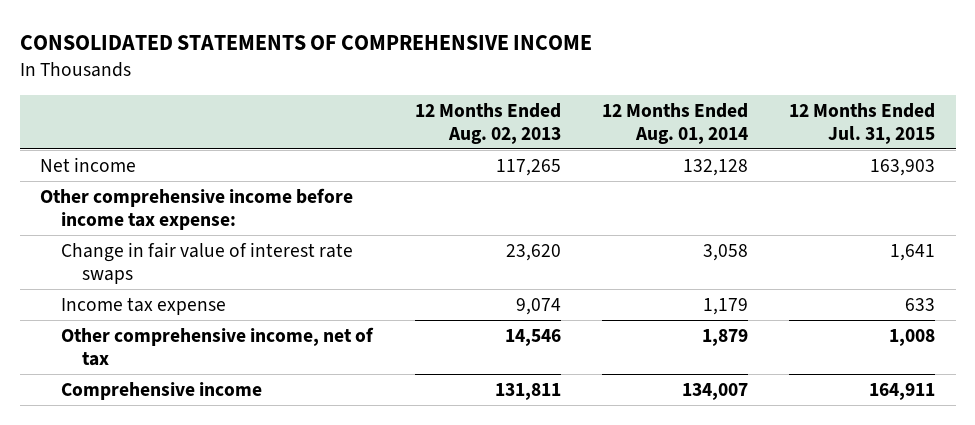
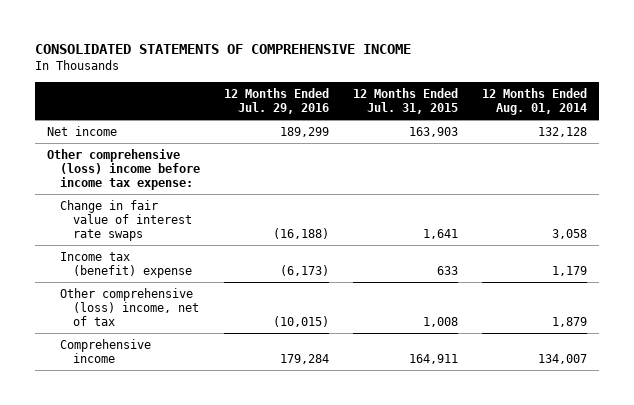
[414,102,561,144] 12 Months Ended Aug. 02, 2013 -> none
none -> [223,87,329,114] 12 Months Ended Jul. 29, 2016
[40,187,354,230] Other comprehensive income before income tax expense: -> [46,149,200,190] Other comprehensive (loss) income before income tax expense:
[61,296,227,315] Income tax expense -> [59,252,192,279] Income tax (benefit) expense
[61,326,375,366] Other comprehensive income, net of tax -> [59,288,199,326] Other comprehensive (loss) income, net of tax

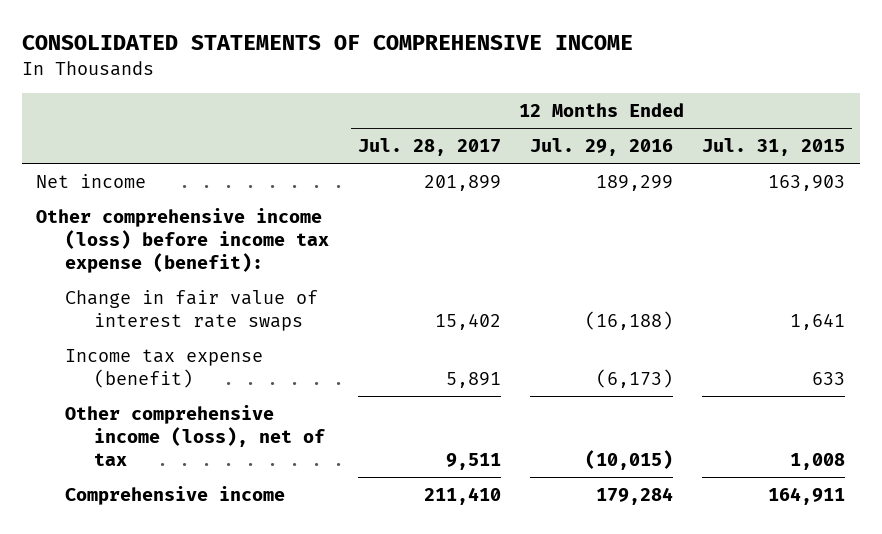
[482,87,588,115] 12 Months Ended Aug. 01, 2014 -> none
none -> [358,138,502,157] Jul. 28, 2017
[46,149,200,190] Other comprehensive (loss) income before income tax expense: -> [36,208,330,273] Other comprehensive income (loss) before income tax expense (benefit):
[59,252,192,279] Income tax (benefit) expense -> [65,349,264,388] Income tax expense (benefit)
[59,288,199,326] Other comprehensive (loss) income, net of tax -> [65,405,325,466] Other comprehensive income (loss), net of tax

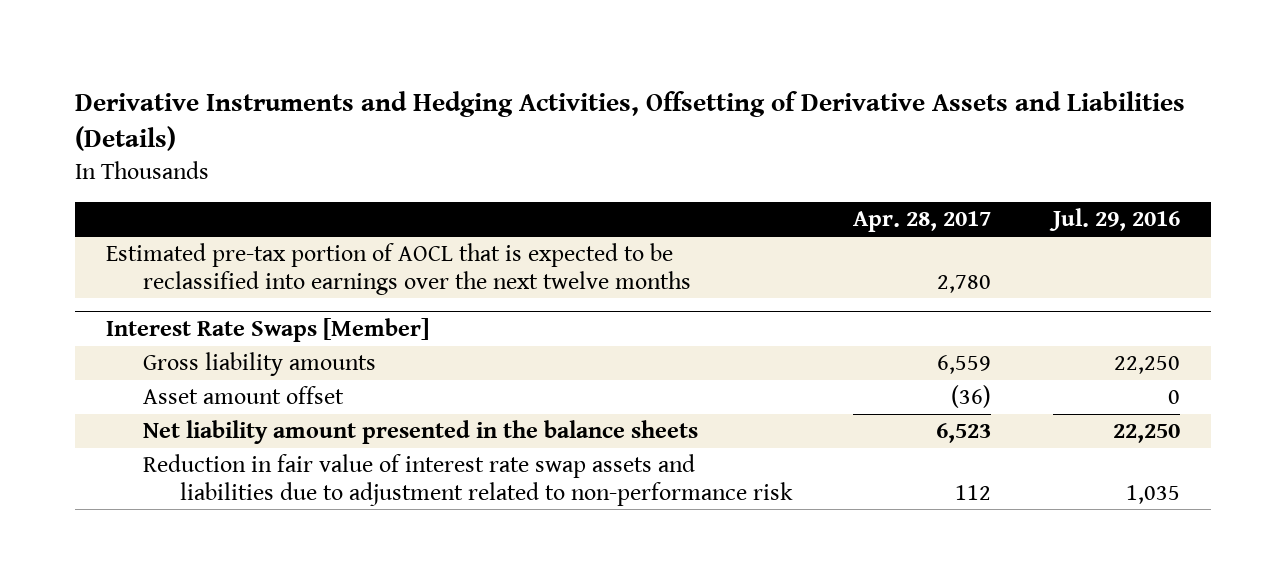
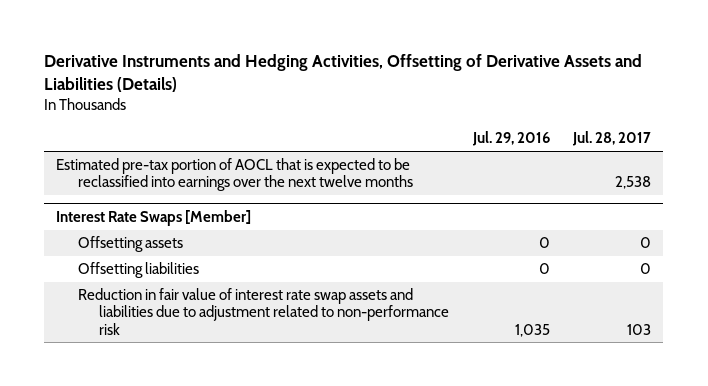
[853,211,992,233] Apr. 28, 2017 -> none
none -> [572,131,652,147] Jul. 28, 2017
[142,352,376,377] Gross liability amounts -> none
[142,420,698,445] Net liability amount presented in the balance sheets -> none
none -> [77,236,183,253] Offsetting assets
[142,386,344,405] Asset amount offset -> [77,262,199,279] Offsetting liabilities

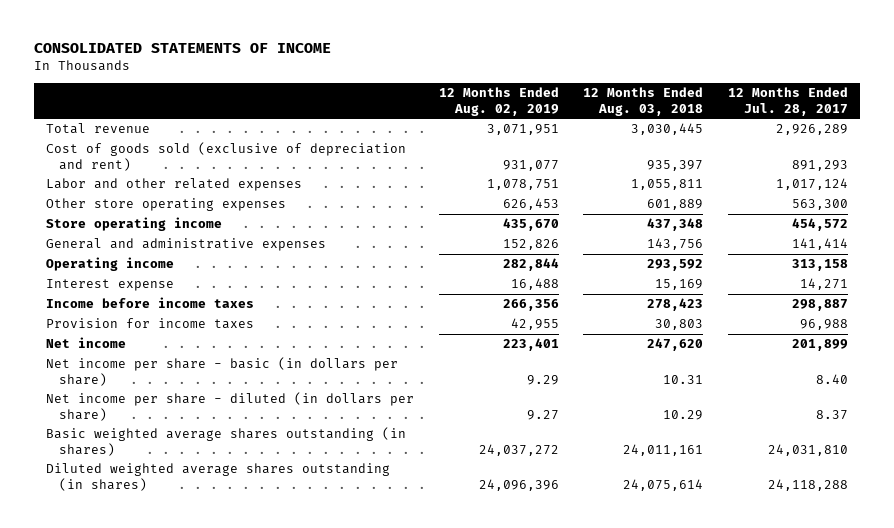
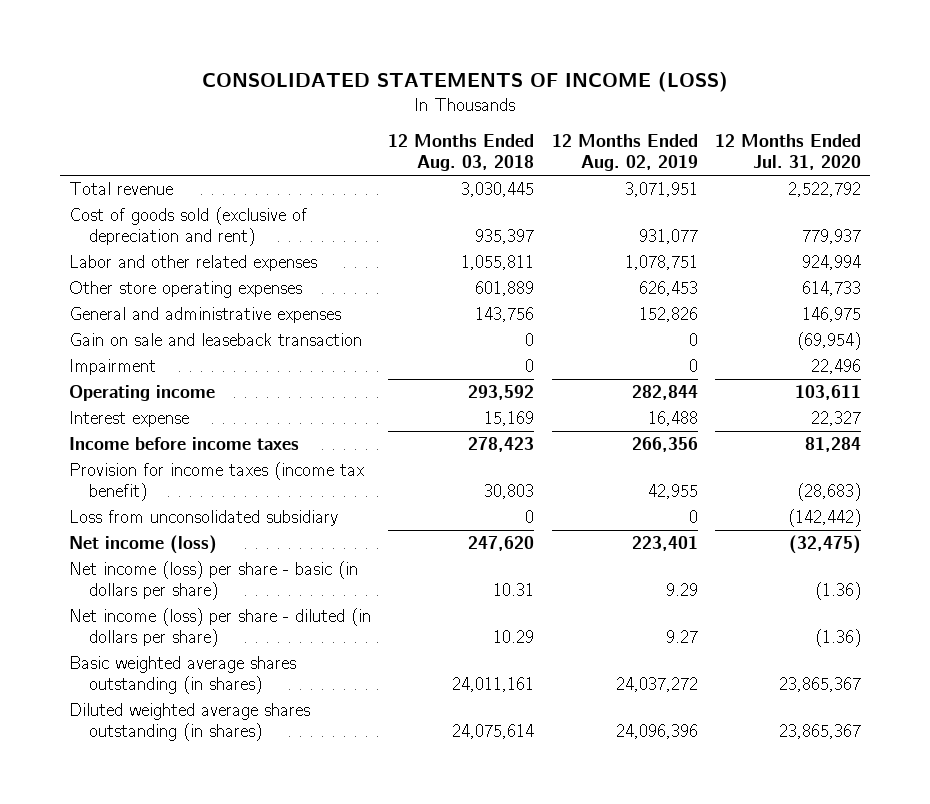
[33,43,331,54] CONSOLIDATED STATEMENTS OF INCOME -> [202,72,729,93] CONSOLIDATED STATEMENTS OF INCOME (LOSS)
[727,87,848,117] 12 Months Ended Jul. 28, 2017 -> none
none -> [715,134,862,171] 12 Months Ended Jul. 31, 2020
[46,217,223,232] Store operating income -> none
none -> [69,332,363,346] Gain on sale and leaseback transaction
none -> [69,358,157,375] Impairment
[46,318,255,330] Provision for income taxes -> [69,461,365,501] Provision for income taxes (income tax benefit)
none -> [69,509,339,526] Loss from unconsolidated subsidiary
[46,337,127,349] Net income -> [69,534,218,554] Net income (loss)
[46,357,399,387] Net income per share - basic (in dollars per share) -> [69,560,359,600] Net income (loss) per share - basic (in dollars per share)
[46,392,415,422] Net income per share - diluted (in dollars per share) -> [69,607,372,647] Net income (loss) per share - diluted (in dollars per share)

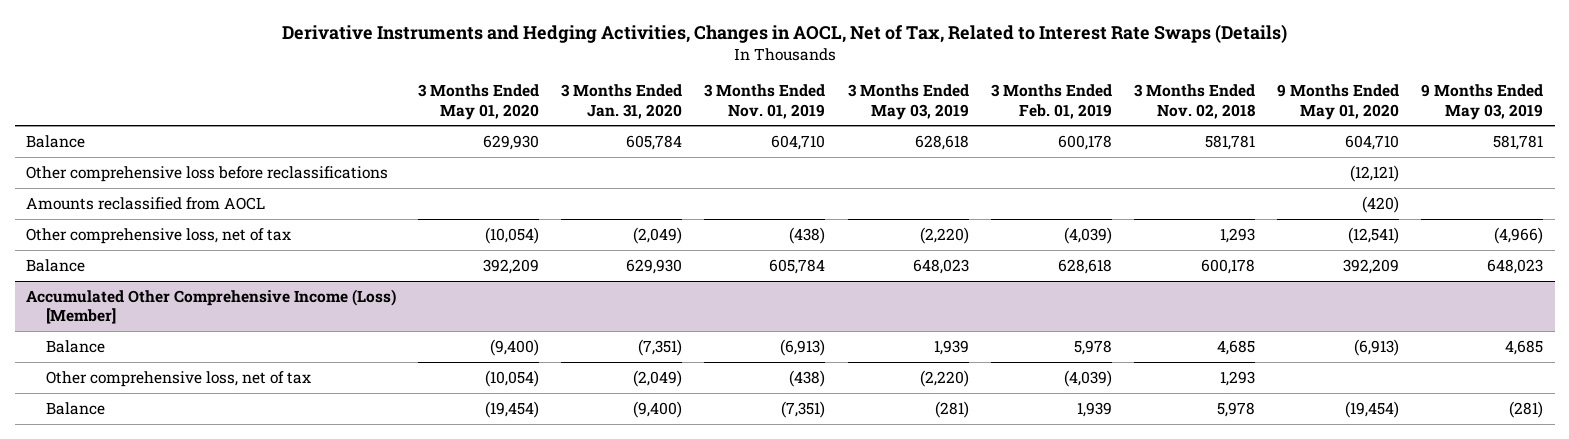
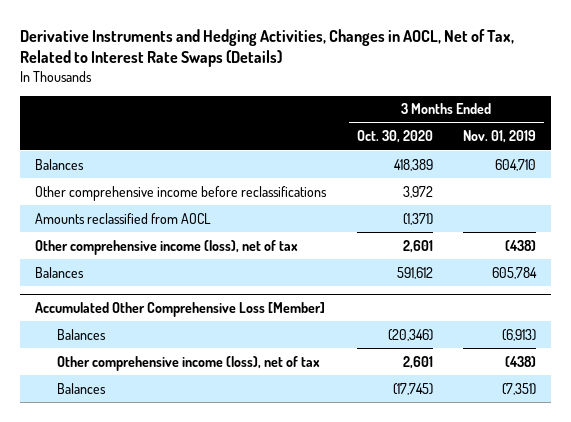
[417,84,539,120] 3 Months Ended May 01, 2020 -> none
[561,84,683,119] 3 Months Ended Jan. 31, 2020 -> none
[847,84,969,120] 3 Months Ended May 03, 2019 -> none
[990,84,1112,119] 3 Months Ended Feb. 01, 2019 -> none
[1134,84,1256,119] 3 Months Ended Nov. 02, 2018 -> none
[1277,84,1400,120] 9 Months Ended May 01, 2020 -> none
[1421,84,1544,120] 9 Months Ended May 03, 2019 -> none
none -> [356,130,433,144] Oct. 30, 2020
[25,134,85,148] Balance -> [35,158,85,170] Balances
[25,165,388,182] Other comprehensive loss before reclassifications -> [35,185,328,201] Other comprehensive income before reclassifications
[25,227,291,244] Other comprehensive loss, net of tax -> [35,239,299,255] Other comprehensive income (loss), net of tax
[25,258,85,272] Balance -> [35,266,85,278] Balances
[25,288,396,325] Accumulated Other Comprehensive Income (Loss) [Member] -> [35,301,326,317] Accumulated Other Comprehensive Loss [Member]
[46,339,106,353] Balance -> [57,328,107,340] Balances
[46,370,312,387] Other comprehensive loss, net of tax -> [57,355,321,371] Other comprehensive income (loss), net of tax
[46,401,106,415] Balance -> [57,382,107,394] Balances

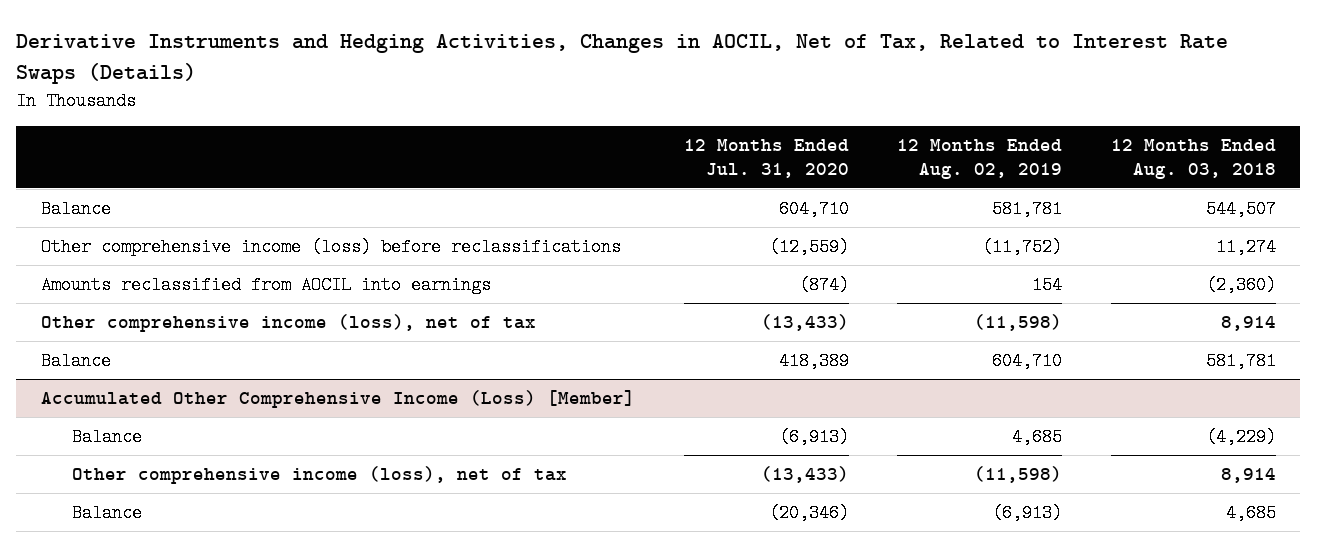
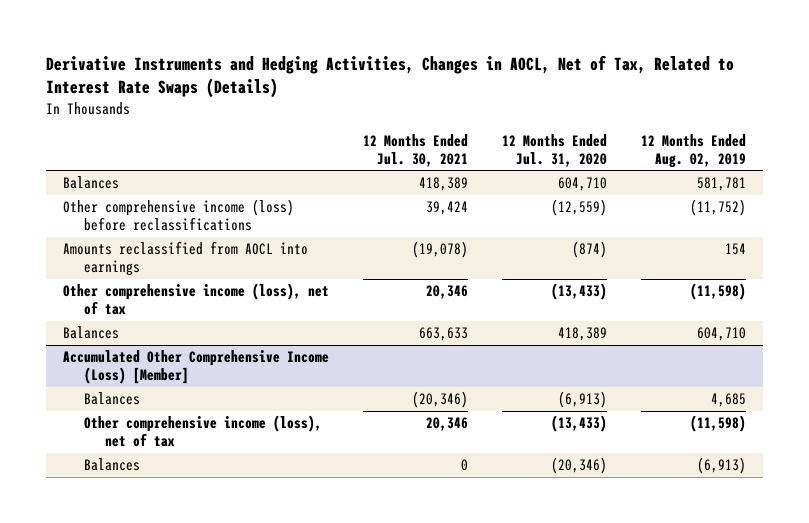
[16,33,1229,84] Derivative Instruments and Hedging Activities, Changes in AOCIL, Net of Tax, Related to Interest Rate Swaps (Details) -> [46,54,735,99] Derivative Instruments and Hedging Activities, Changes in AOCL, Net of Tax, Related to Interest Rate Swaps (Details)
[1110,139,1276,179] 12 Months Ended Aug. 03, 2018 -> none
none -> [363,134,469,167] 12 Months Ended Jul. 30, 2021
[40,200,111,219] Balance -> [63,176,120,190] Balances
[40,276,491,295] Amounts reclassified from AOCIL into earnings -> [63,241,309,277] Amounts reclassified from AOCL into earnings
[40,352,111,371] Balance -> [63,326,120,340] Balances
[72,428,143,447] Balance -> [84,392,141,406] Balances
[72,504,143,523] Balance -> [84,458,141,472] Balances

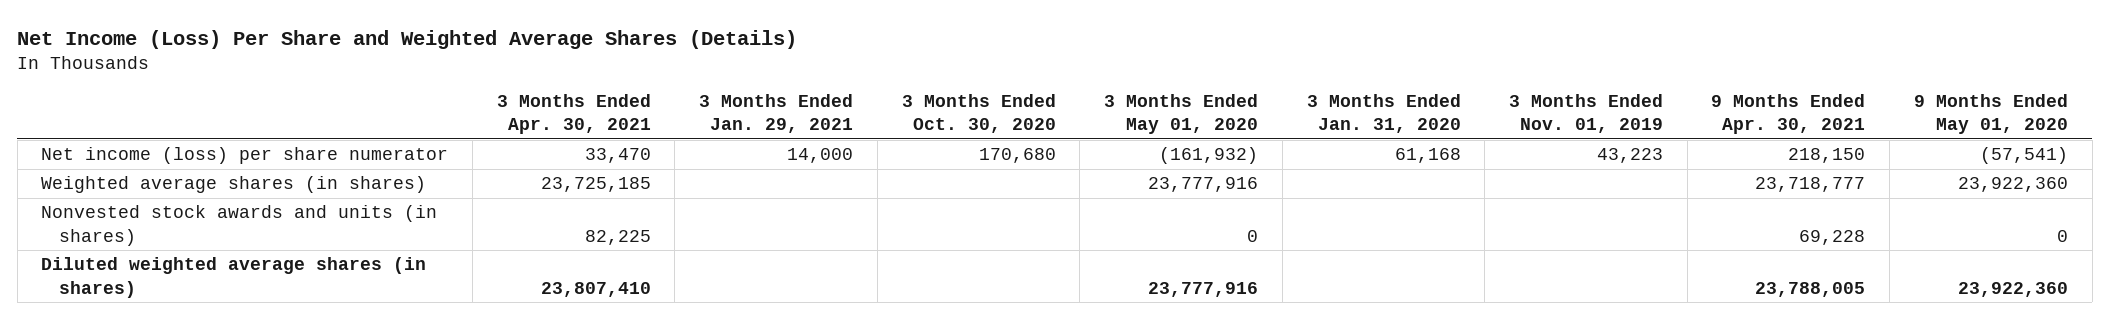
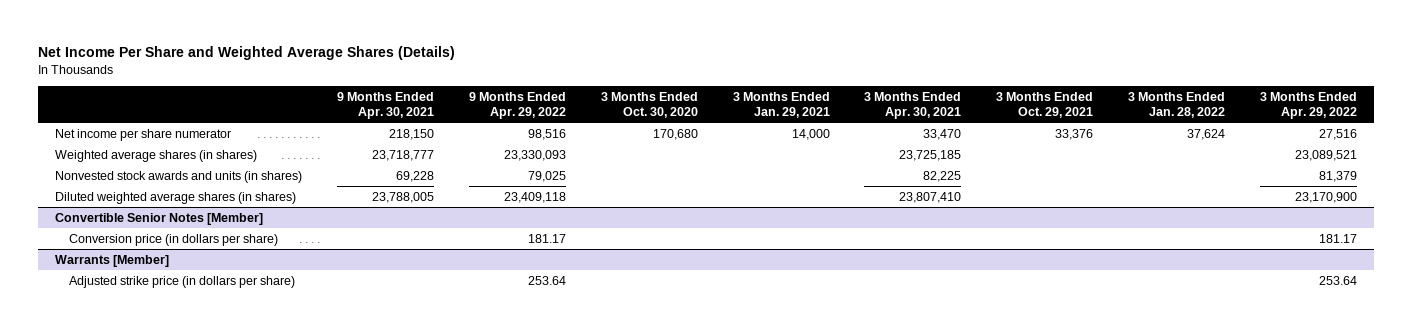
[17,29,798,49] Net Income (Loss) Per Share and Weighted Average Shares (Details) -> [37,46,455,61] Net Income Per Share and Weighted Average Shares (Details)
[1104,93,1259,135] 3 Months Ended May 01, 2020 -> none
[1306,93,1461,134] 3 Months Ended Jan. 31, 2020 -> none
[1508,93,1663,134] 3 Months Ended Nov. 01, 2019 -> none
[1913,93,2068,135] 9 Months Ended May 01, 2020 -> none
none -> [468,91,566,120] 9 Months Ended Apr. 29, 2022
none -> [996,91,1094,119] 3 Months Ended Oct. 29, 2021
none -> [1127,91,1225,119] 3 Months Ended Jan. 28, 2022
none -> [1259,91,1357,120] 3 Months Ended Apr. 29, 2022
[41,147,449,165] Net income (loss) per share numerator -> [55,128,232,141] Net income per share numerator
none -> [55,212,264,225] Convertible Senior Notes [Member]
none -> [68,233,278,246] Conversion price (in dollars per share)
none -> [55,254,170,267] Warrants [Member]
none -> [68,275,295,288] Adjusted strike price (in dollars per share)

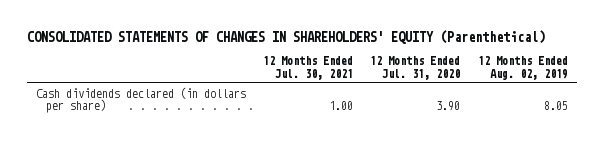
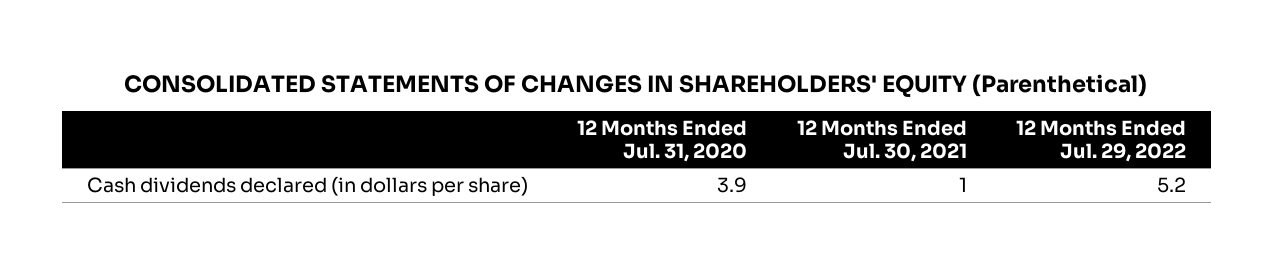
[477,56,568,80] 12 Months Ended Aug. 02, 2019 -> none
none -> [1016,120,1187,162] 12 Months Ended Jul. 29, 2022
[329,101,354,111] 1.00 -> [958,176,967,192] 1
[436,101,461,112] 3.90 -> [717,176,748,193] 3.9

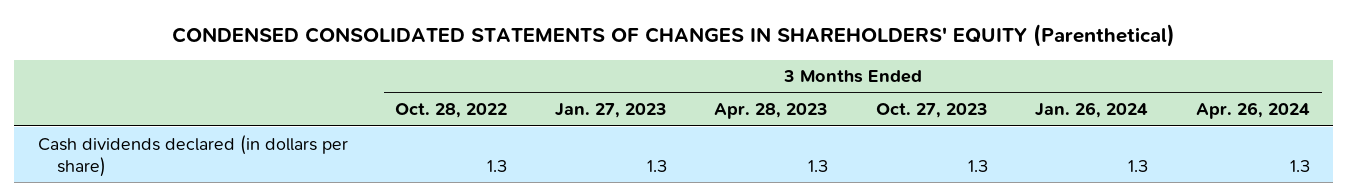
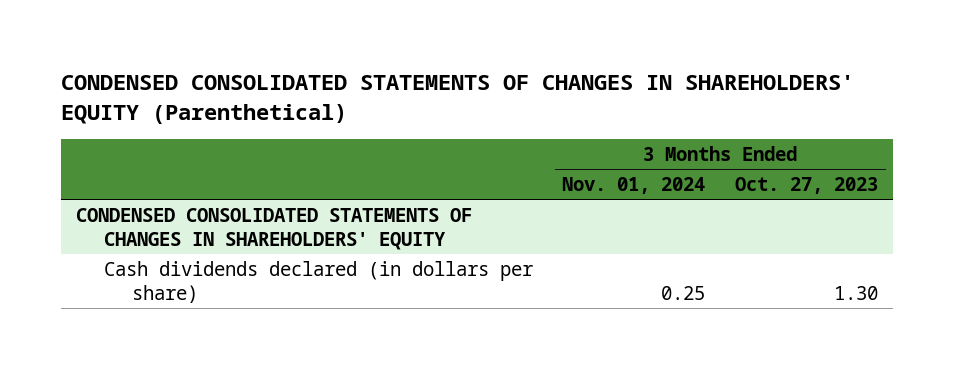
[395,103,508,119] Oct. 28, 2022 -> none
[554,103,667,119] Jan. 27, 2023 -> none
[714,103,829,120] Apr. 28, 2023 -> none
[1035,102,1149,119] Jan. 26, 2024 -> none
[1195,102,1310,120] Apr. 26, 2024 -> none
none -> [562,177,706,195] Nov. 01, 2024
none -> [75,207,472,250] CONDENSED CONSOLIDATED STATEMENTS OF CHANGES IN SHAREHOLDERS' EQUITY
[967,159,988,172] 1.3 -> [834,285,879,300] 1.30

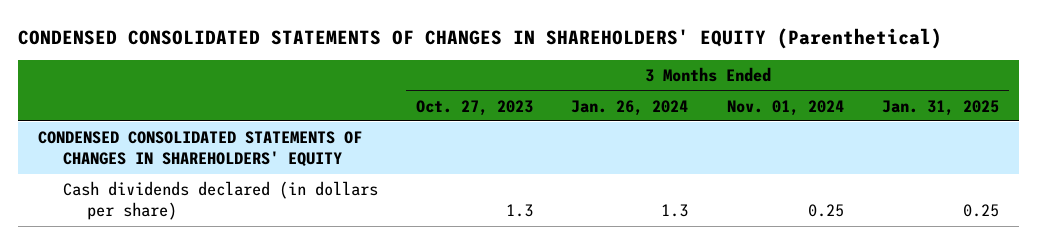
none -> [571,99,689,116] Jan. 26, 2024
none -> [882,99,1000,116] Jan. 31, 2025
[834,285,879,300] 1.30 -> [506,204,534,218] 1.3

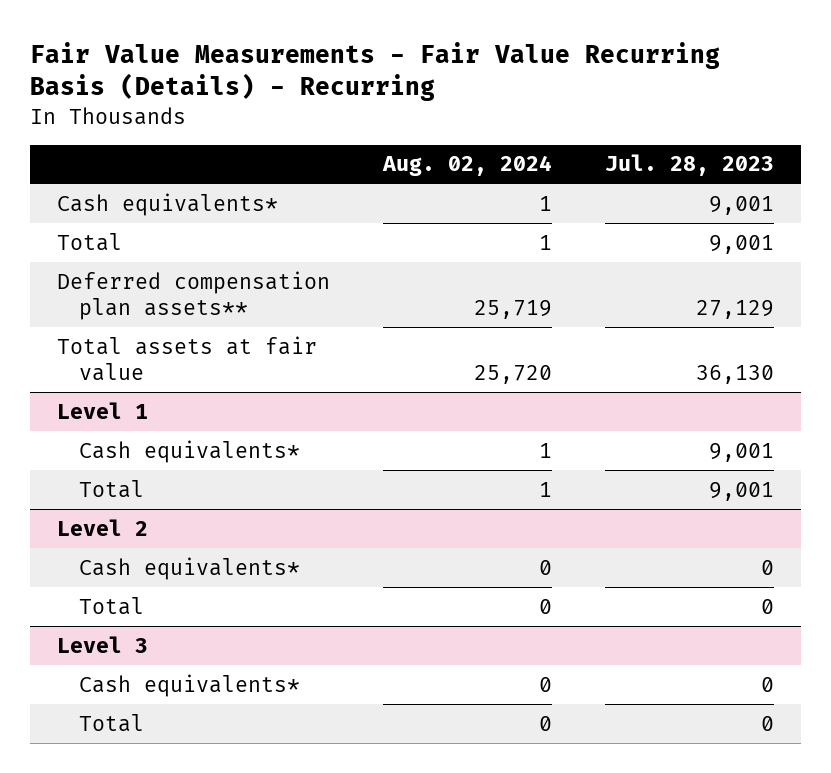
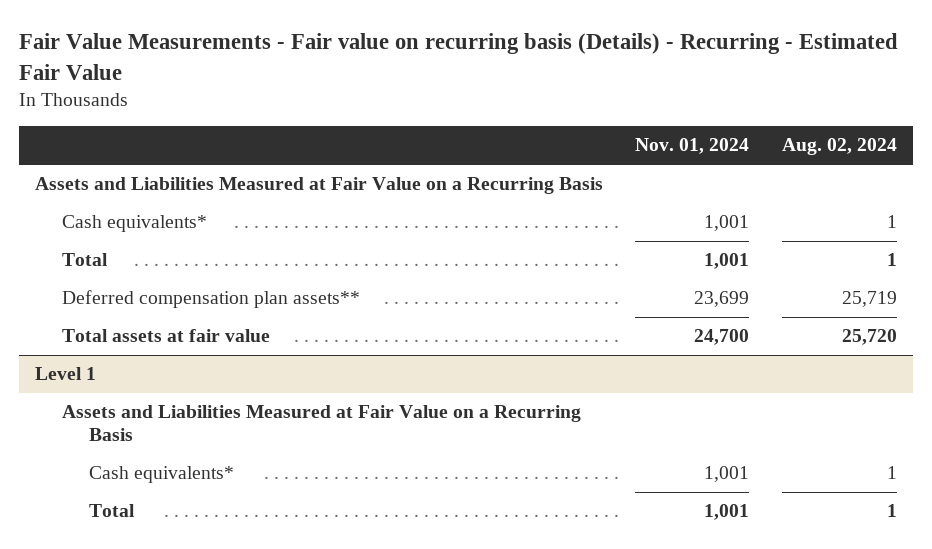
[29,41,720,102] Fair Value Measurements - Fair Value Recurring Basis (Details) - Recurring -> [18,33,898,80] Fair Value Measurements - Fair value on recurring basis (Details) - Recurring - Estimated Fair Value
[605,154,775,177] Jul. 28, 2023 -> none
none -> [635,138,750,155] Nov. 01, 2024
none -> [34,177,603,195] Assets and Liabilities Measured at Fair Value on a Recurring Basis
none -> [61,405,581,442] Assets and Liabilities Measured at Fair Value on a Recurring Basis
[56,518,148,536] Level 2 -> none
[78,556,300,580] Cash equivalents* -> none
[78,596,144,615] Total -> none
[56,635,148,653] Level 3 -> none
[78,673,300,697] Cash equivalents* -> none
[78,713,144,732] Total -> none

